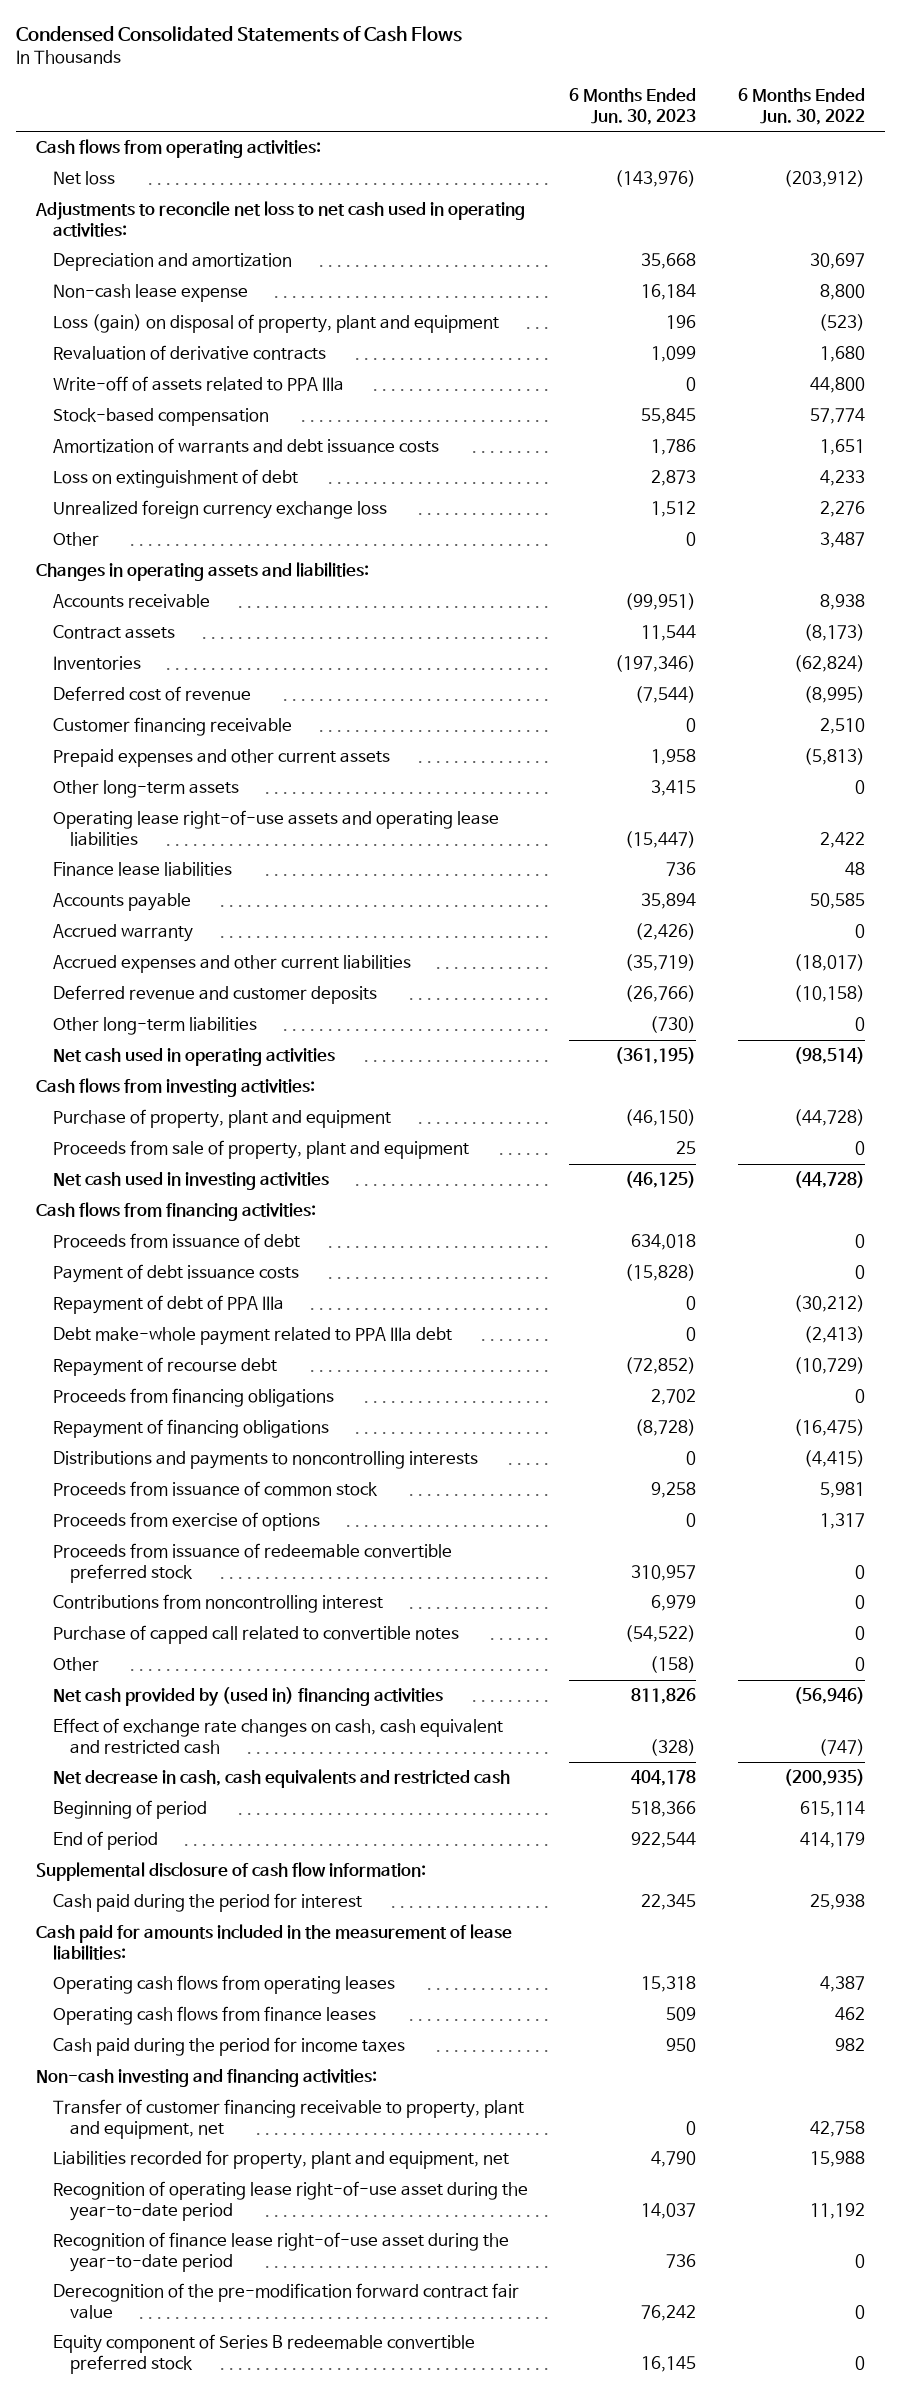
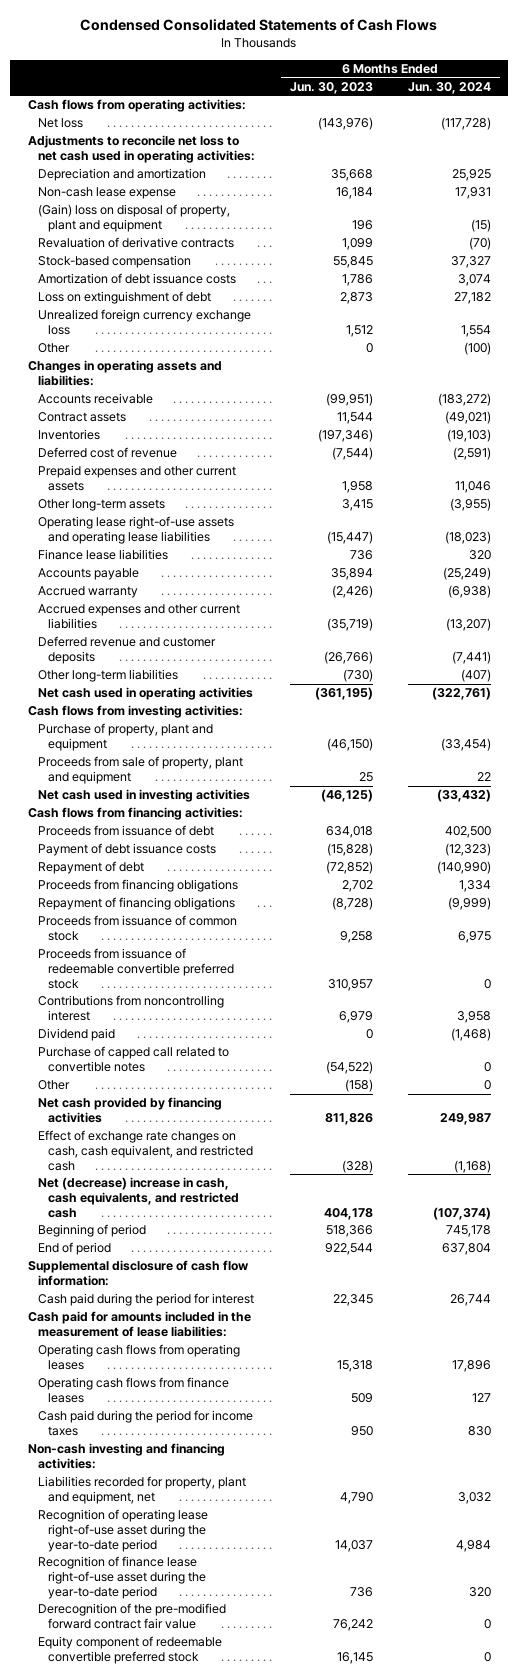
[737,88,865,125] 6 Months Ended Jun. 30, 2022 -> none
none -> [407,82,491,95] Jun. 30, 2024
[52,314,499,334] Loss (gain) on disposal of property, plant and equipment -> [37,204,230,233] (Gain) loss on disposal of property, plant and equipment
[52,376,344,392] Write-off of assets related to PPA IIIa -> none
[52,438,439,454] Amortization of warrants and debt issuance costs -> [37,273,236,285] Amortization of debt issuance costs
[52,717,292,737] Customer financing receivable -> none
[52,1295,284,1315] Repayment of debt of PPA IIIa -> none
[52,1327,452,1346] Debt make-whole payment related to PPA IIIa debt -> none
[52,1357,277,1377] Repayment of recourse debt -> [37,861,144,875] Repayment of debt
[52,1451,478,1470] Distributions and payments to noncontrolling interests -> none
[52,1512,320,1532] Proceeds from exercise of options -> none
none -> [37,1028,115,1042] Dividend paid
[52,1687,443,1707] Net cash provided by (used in) financing activities -> [37,1097,222,1124] Net cash provided by financing activities
[52,1718,503,1754] Effect of exchange rate changes on cash, cash equivalent and restricted cash -> [37,1130,253,1171] Effect of exchange rate changes on cash, cash equivalent, and restricted cash
[52,1769,510,1789] Net decrease in cash, cash equivalents and restricted cash -> [37,1177,239,1218] Net (decrease) increase in cash, cash equivalents, and restricted cash
[52,2099,524,2139] Transfer of customer financing receivable to property, plant and equipment, net -> none
[52,2283,519,2319] Derecognition of the pre-modification forward contract fair value -> [37,1603,226,1630] Derecognition of the pre-modified forward contract fair value
[52,2334,475,2374] Equity component of Series B redeemable convertible preferred stock -> [37,1636,222,1665] Equity component of redeemable convertible preferred stock

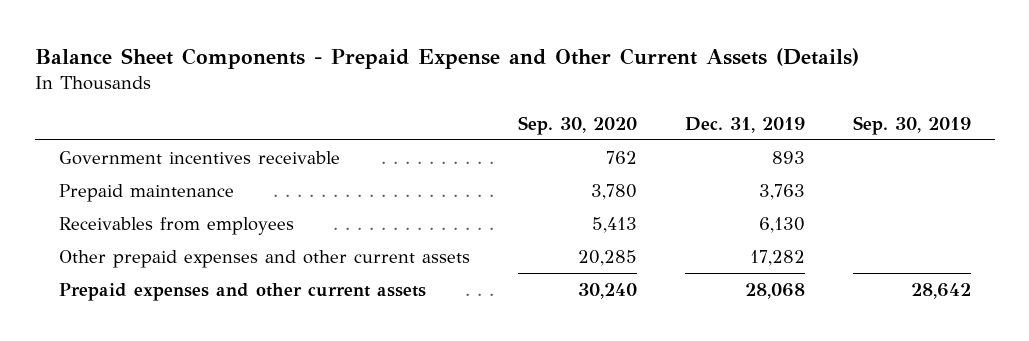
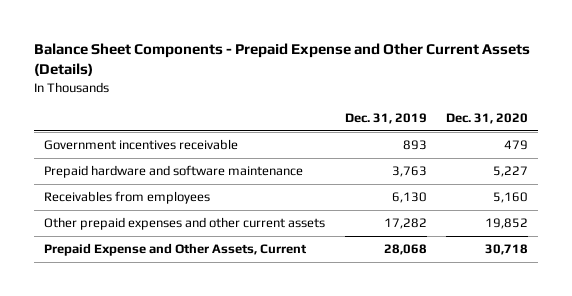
[517,115,637,135] Sep. 30, 2020 -> none
[852,115,971,135] Sep. 30, 2019 -> none
none -> [446,112,529,124] Dec. 31, 2020
[58,183,234,202] Prepaid maintenance -> [43,165,303,179] Prepaid hardware and software maintenance
[58,282,426,301] Prepaid expenses and other current assets -> [43,243,307,257] Prepaid Expense and Other Assets, Current

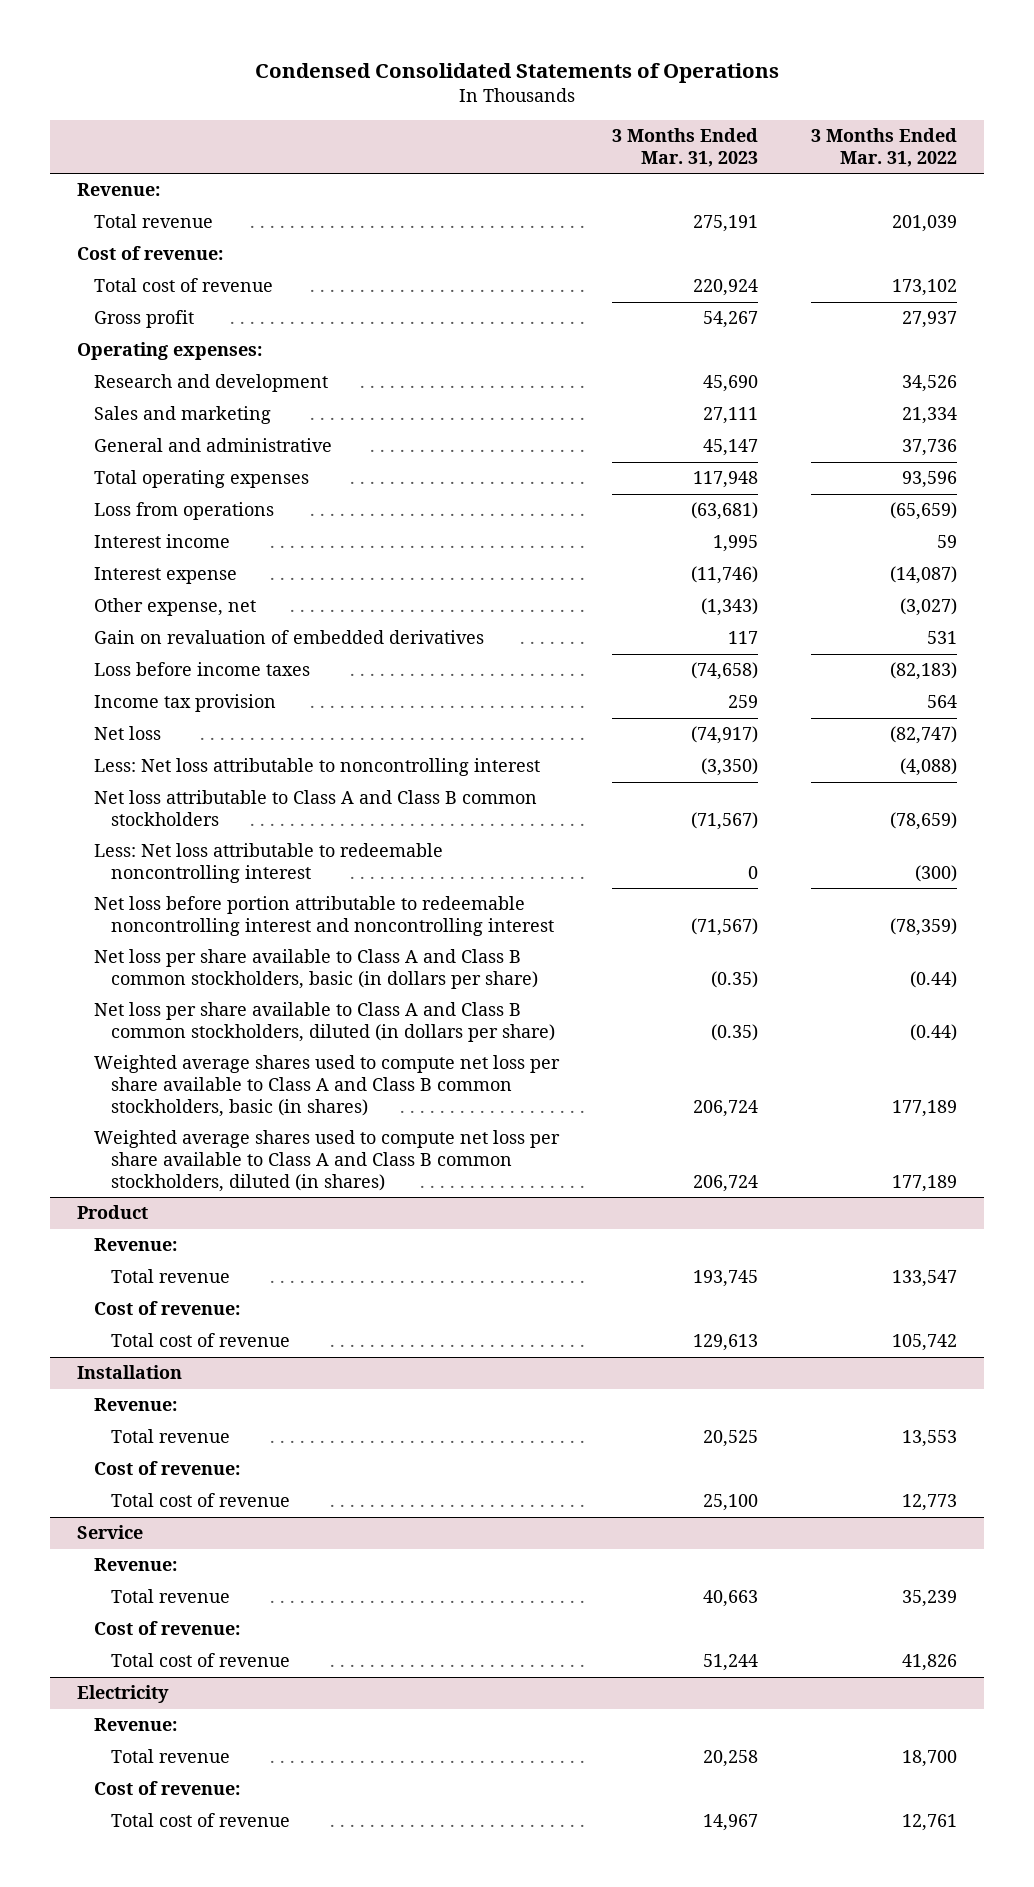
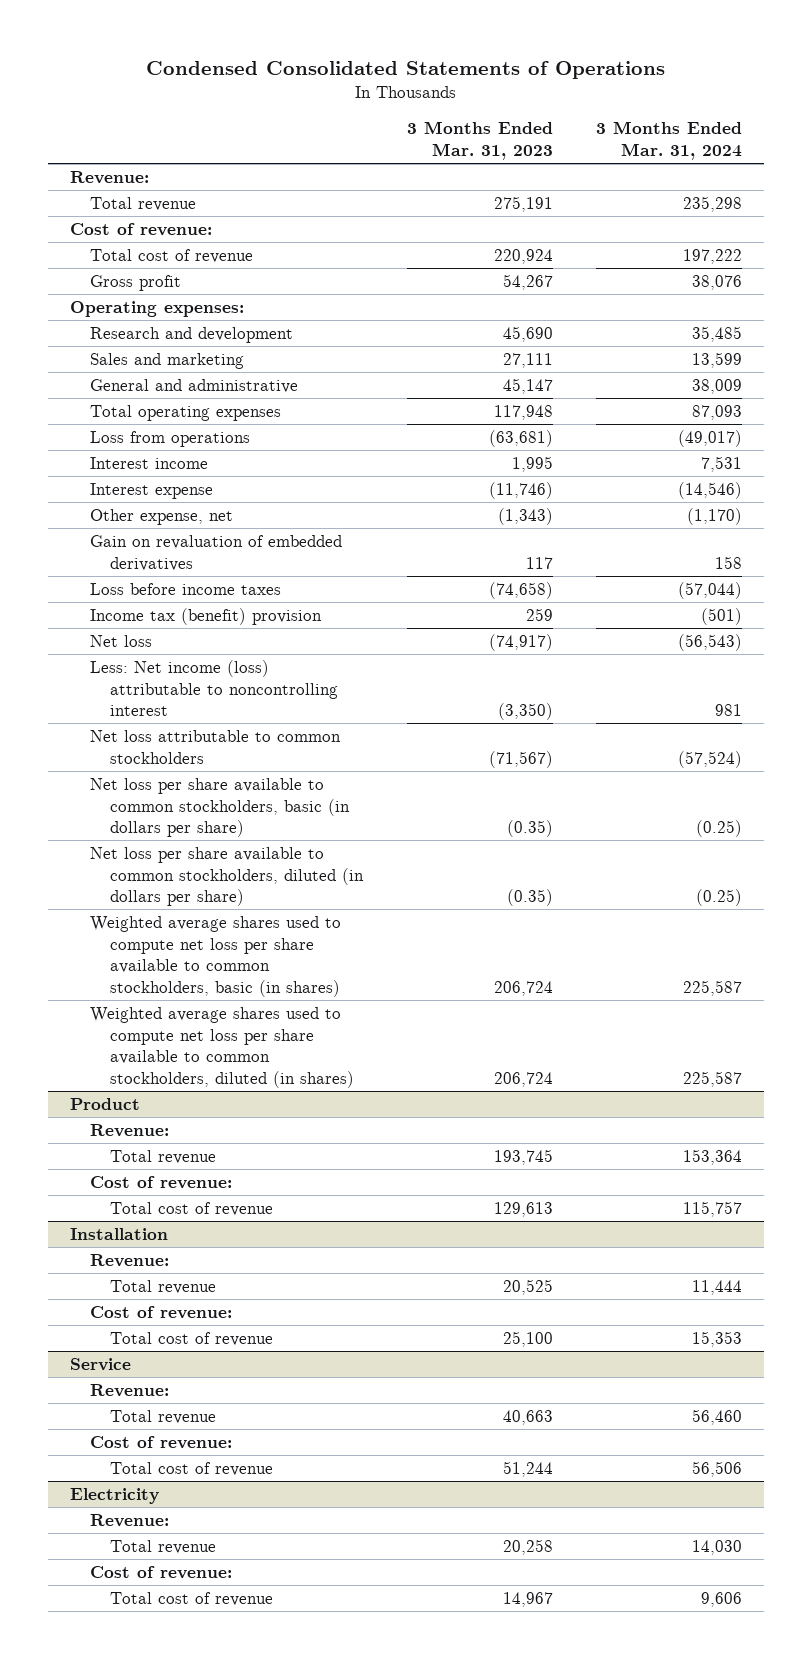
[811,128,958,167] 3 Months Ended Mar. 31, 2022 -> none
none -> [596,121,743,160] 3 Months Ended Mar. 31, 2024
[93,694,276,713] Income tax provision -> [90,608,323,626] Income tax (benefit) provision
[93,843,443,883] Less: Net loss attributable to redeemable noncontrolling interest -> none
[93,896,554,936] Net loss before portion attributable to redeemable noncontrolling interest and noncontrolling interest -> none
[93,758,540,777] Less: Net loss attributable to noncontrolling interest -> [90,660,339,717] Less: Net income (loss) attributable to noncontrolling interest
[93,790,537,826] Net loss attributable to Class A and Class B common stockholders -> [90,730,342,764] Net loss attributable to common stockholders
[93,949,538,989] Net loss per share available to Class A and Class B common stockholders, basic (in dollars per share) -> [90,778,351,838] Net loss per share available to common stockholders, basic (in dollars per share)
[93,1002,555,1042] Net loss per share available to Class A and Class B common stockholders, diluted (in dollars per share) -> [90,847,365,907] Net loss per share available to common stockholders, diluted (in dollars per share)
[93,1055,560,1117] Weighted average shares used to compute net loss per share available to Class A and Class B common stockholders, basic (in shares) -> [90,916,342,997] Weighted average shares used to compute net loss per share available to common stockholders, basic (in shares)
[93,1130,560,1192] Weighted average shares used to compute net loss per share available to Class A and Class B common stockholders, diluted (in shares) -> [90,1007,355,1088] Weighted average shares used to compute net loss per share available to common stockholders, diluted (in shares)

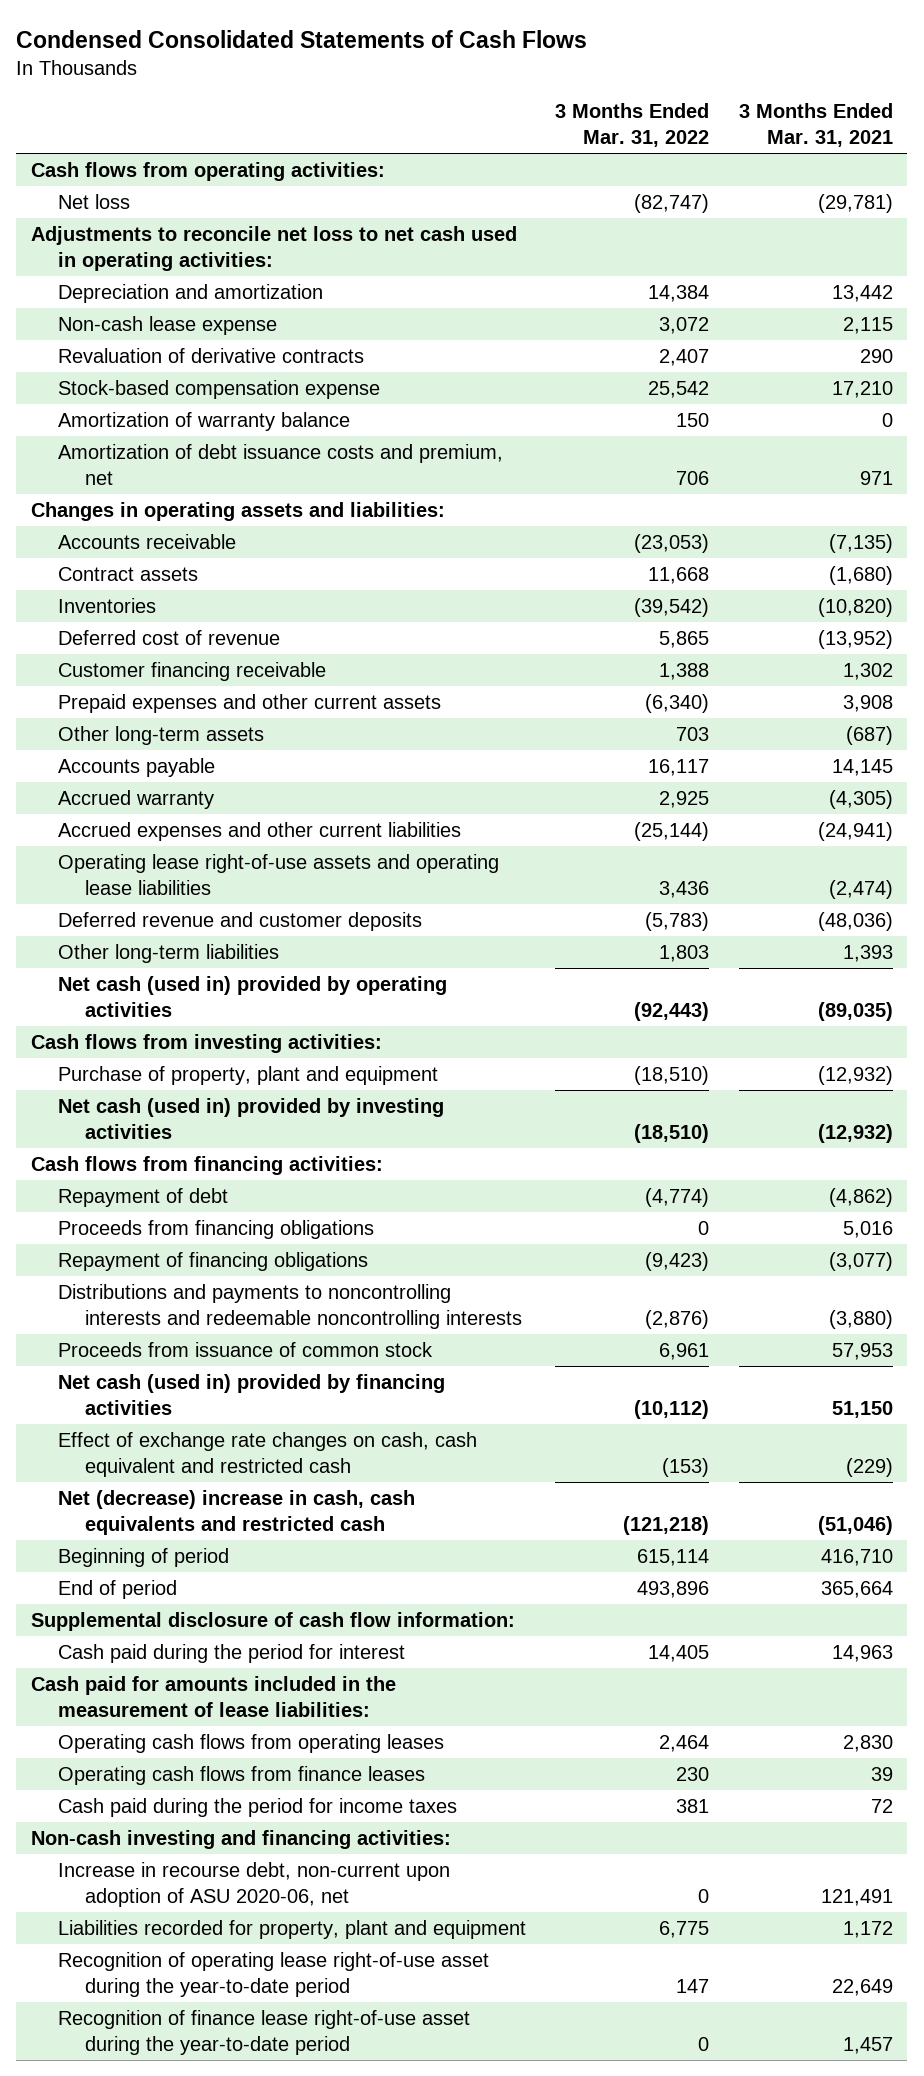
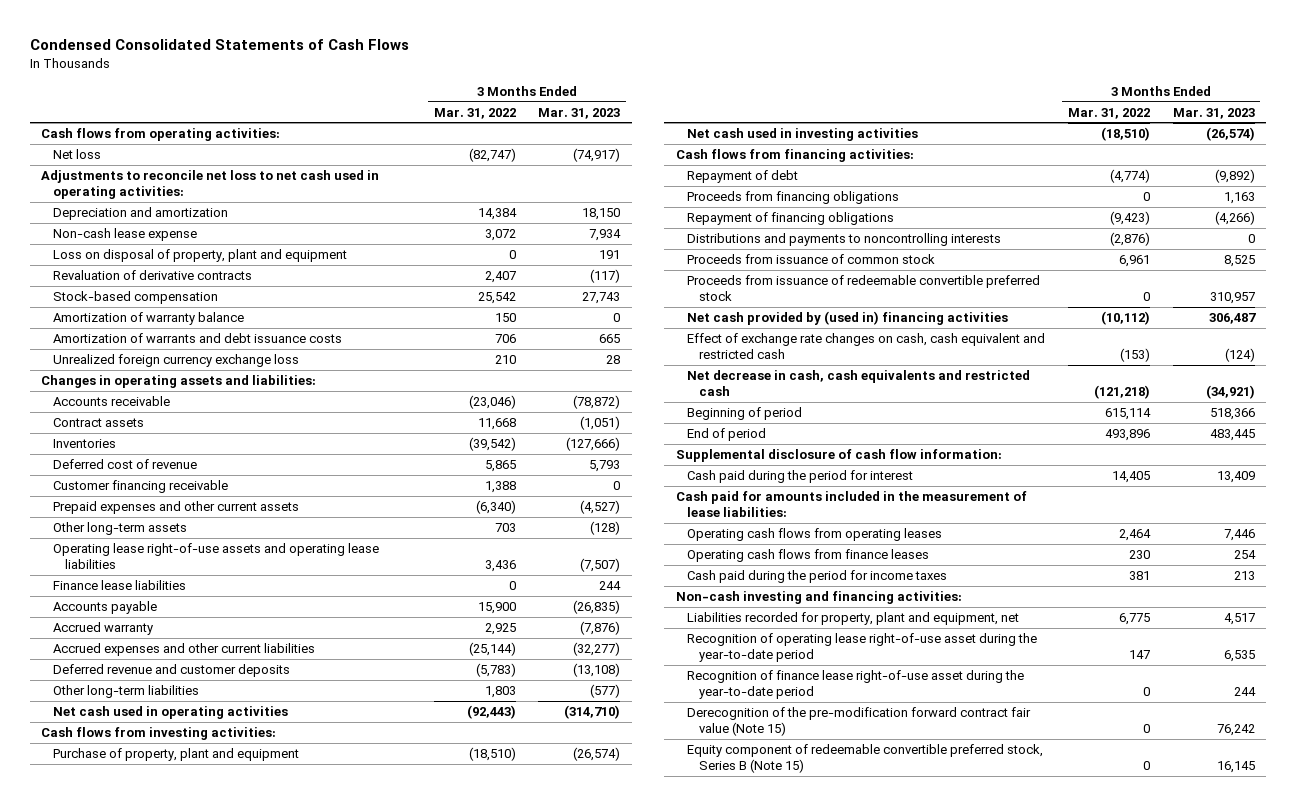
[738,103,893,148] 3 Months Ended Mar. 31, 2021 -> none
none -> [538,107,621,119] Mar. 31, 2023
none -> [53,249,348,263] Loss on disposal of property, plant and equipment
[57,380,380,400] Stock-based compensation expense -> [53,291,219,305] Stock-based compensation
[57,444,503,486] Amortization of debt issuance costs and premium, net -> [53,333,343,344] Amortization of warrants and debt issuance costs
none -> [53,354,300,368] Unrealized foreign currency exchange loss
[634,534,710,554] (23,053) -> [468,395,516,410] (23,046)
[57,854,499,896] Operating lease right-of-use assets and operating lease liabilities -> [53,543,380,569] Operating lease right-of-use assets and operating lease liabilities
none -> [53,580,187,591] Finance lease liabilities
[648,759,710,777] 16,117 -> [477,602,516,615] 15,900
[57,976,447,1018] Net cash (used in) provided by operating activities -> [53,706,289,720] Net cash used in operating activities
[57,1098,444,1140] Net cash (used in) provided by investing activities -> [687,128,919,142] Net cash used in investing activities
[57,1284,522,1330] Distributions and payments to noncontrolling interests and redeemable noncontrolling interests -> [687,233,1002,247] Distributions and payments to noncontrolling interests
none -> [687,275,1041,301] Proceeds from issuance of redeemable convertible preferred stock
[57,1374,445,1416] Net cash (used in) provided by financing activities -> [687,311,1009,326] Net cash provided by (used in) financing activities
[57,1490,415,1536] Net (decrease) increase in cash, cash equivalents and restricted cash -> [687,370,1031,396] Net decrease in cash, cash equivalents and restricted cash
[57,1862,450,1908] Increase in recourse debt, non-current upon adoption of ASU 2020-06, net -> none
[57,1920,526,1940] Liabilities recorded for property, plant and equipment -> [687,612,1020,626] Liabilities recorded for property, plant and equipment, net
none -> [687,707,1032,736] Derecognition of the pre-modification forward contract fair value (Note 15)
none -> [687,744,1044,773] Equity component of redeemable convertible preferred stock, Series B (Note 15)

